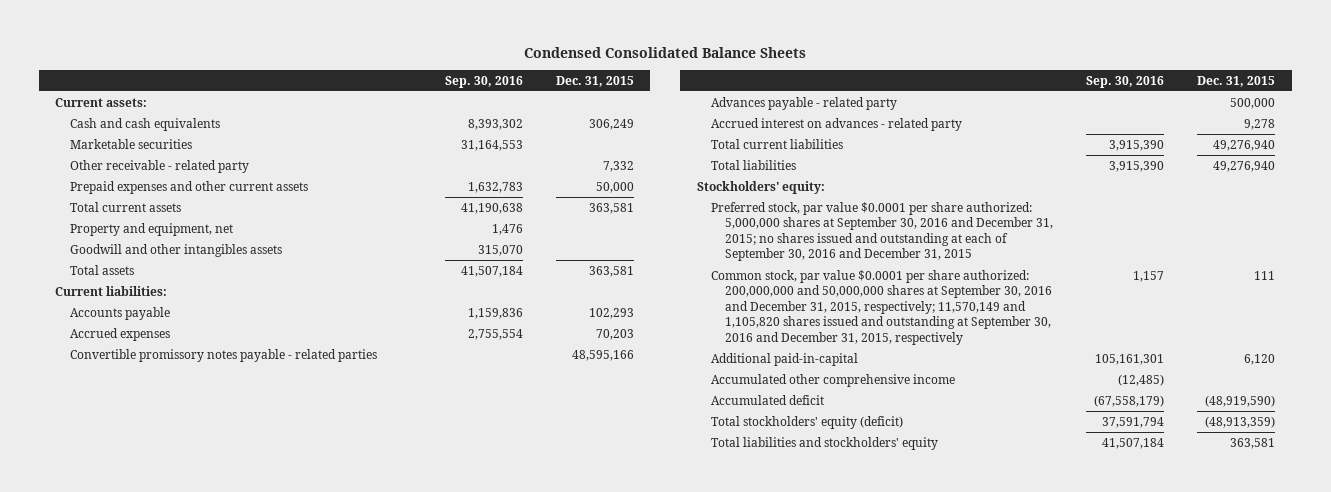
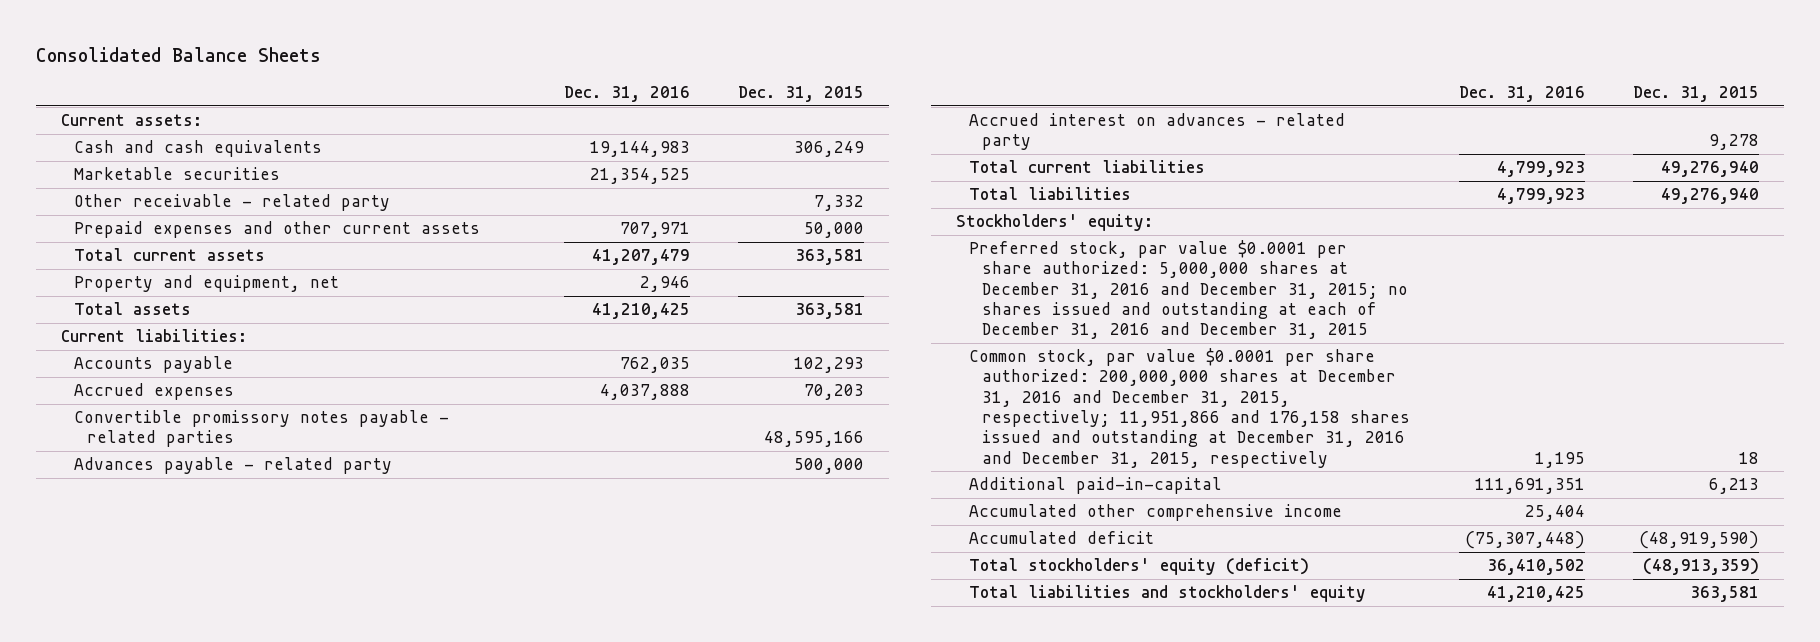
[524,46,807,58] Condensed Consolidated Balance Sheets -> [36,47,322,63] Consolidated Balance Sheets
[444,75,523,88] Sep. 30, 2016 -> none
none -> [563,86,690,103] Dec. 31, 2016
[69,243,282,257] Goodwill and other intangibles assets -> none
[711,201,1054,262] Preferred stock, par value $0.0001 per share authorized: 5,000,000 shares at September 30, 2016 and December 31, 2015; no shares issued and outstanding at each of September 30, 2016 and December 31, 2015 -> [968,240,1408,340] Preferred stock, par value $0.0001 per share authorized: 5,000,000 shares at December 31, 2016 and December 31, 2015; no shares issued and outstanding at each of December 31, 2016 and December 31, 2015
[711,269,1053,345] Common stock, par value $0.0001 per share authorized: 200,000,000 and 50,000,000 shares at September 30, 2016 and December 31, 2015, respectively; 11,570,149 and 1,105,820 shares issued and outstanding at September 30, 2016 and December 31, 2015, respectively -> [968,348,1410,468] Common stock, par value $0.0001 per share authorized: 200,000,000 shares at December 31, 2016 and December 31, 2015, respectively; 11,951,866 and 176,158 shares issued and outstanding at December 31, 2016 and December 31, 2015, respectively
[1254,270,1276,280] 111 -> [1739,451,1760,464] 18
[1244,353,1276,365] 6,120 -> [1709,478,1760,495] 6,213

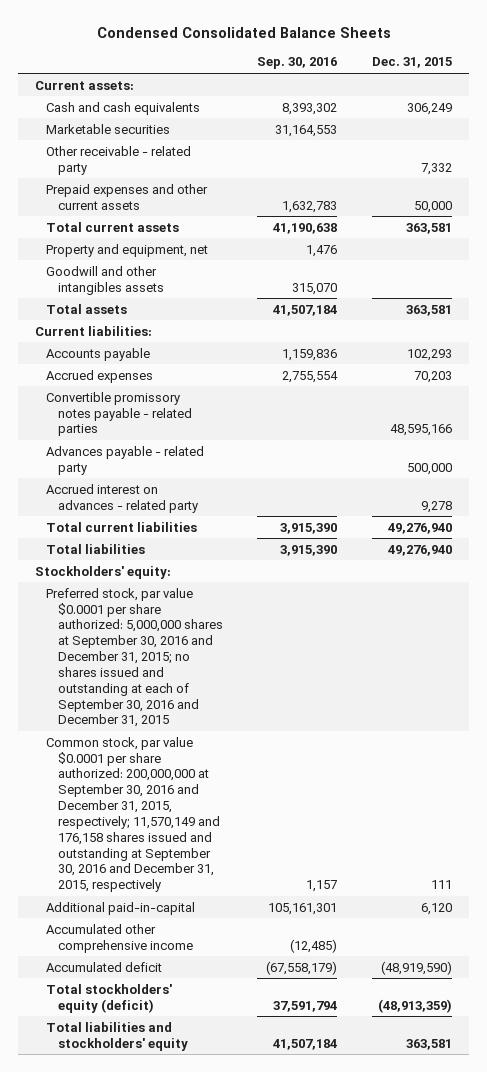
[36,47,322,63] Consolidated Balance Sheets -> [96,26,391,38] Condensed Consolidated Balance Sheets
[563,86,690,103] Dec. 31, 2016 -> none
none -> [257,57,338,70] Sep. 30, 2016
none -> [46,265,164,295] Goodwill and other intangibles assets
[968,240,1408,340] Preferred stock, par value $0.0001 per share authorized: 5,000,000 shares at December 31, 2016 and December 31, 2015; no shares issued and outstanding at each of December 31, 2016 and December 31, 2015 -> [46,587,223,728] Preferred stock, par value $0.0001 per share authorized: 5,000,000 shares at September 30, 2016 and December 31, 2015; no shares issued and outstanding at each of September 30, 2016 and December 31, 2015
[968,348,1410,468] Common stock, par value $0.0001 per share authorized: 200,000,000 shares at December 31, 2016 and December 31, 2015, respectively; 11,951,866 and 176,158 shares issued and outstanding at December 31, 2016 and December 31, 2015, respectively -> [46,736,220,893] Common stock, par value $0.0001 per share authorized: 200,000,000 at September 30, 2016 and December 31, 2015, respectively; 11,570,149 and 176,158 shares issued and outstanding at September 30, 2016 and December 31, 2015, respectively
[1739,451,1760,464] 18 -> [430,880,452,890] 111
[1709,478,1760,495] 6,213 -> [420,902,452,915] 6,120

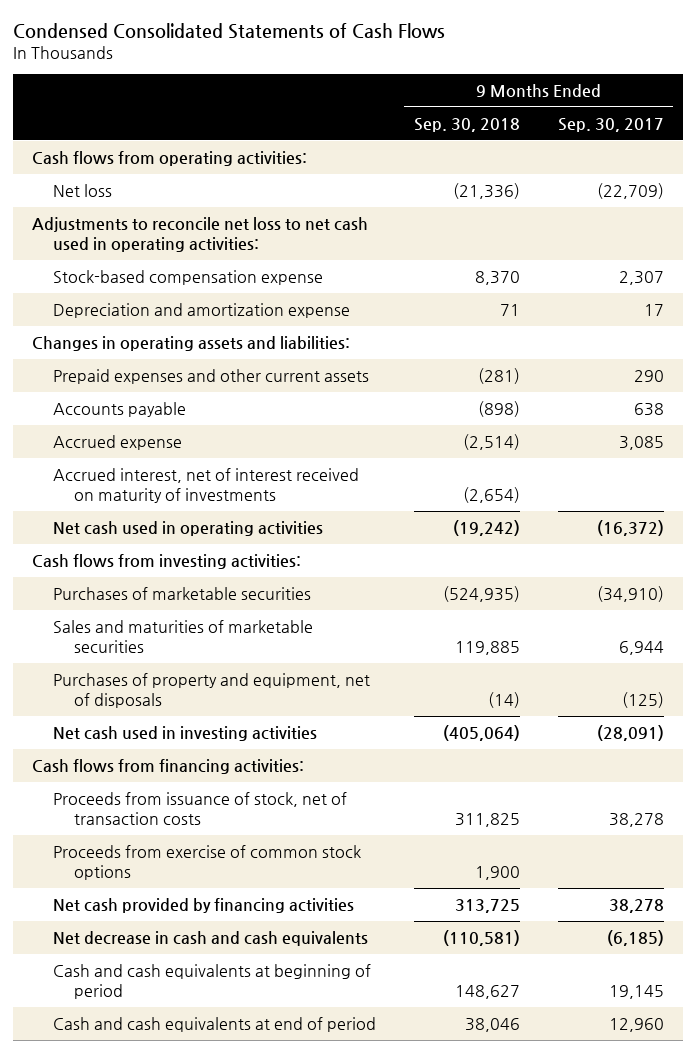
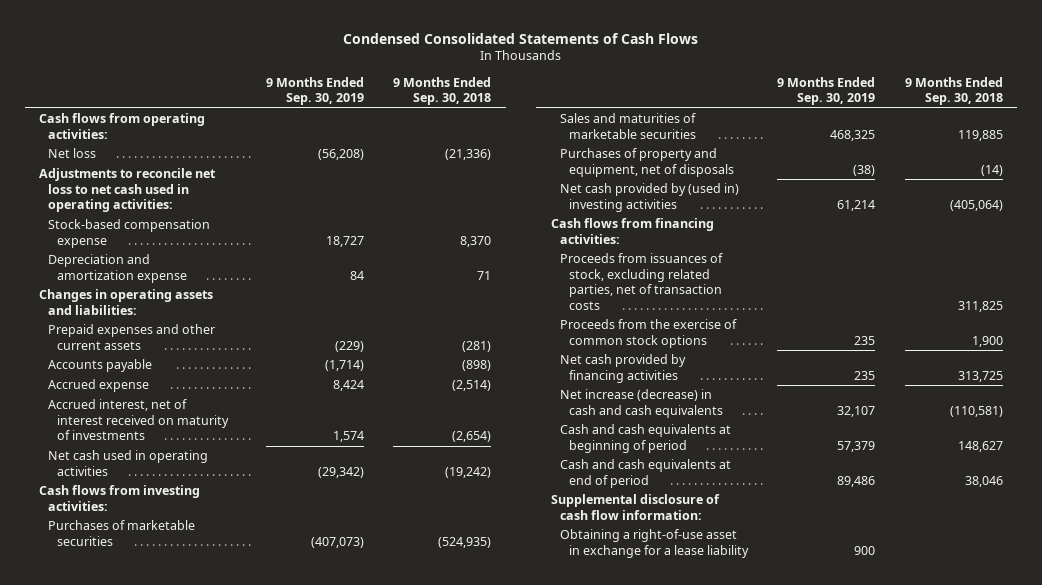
[557,117,664,132] Sep. 30, 2017 -> none
none -> [265,76,364,106] 9 Months Ended Sep. 30, 2019
[53,725,318,741] Net cash used in investing activities -> [559,183,739,212] Net cash provided by (used in) investing activities
[53,791,348,826] Proceeds from issuance of stock, net of transaction costs -> [559,253,723,310] Proceeds from issuances of stock, excluding related parties, net of transaction costs
[53,844,362,881] Proceeds from exercise of common stock options -> [559,319,737,348] Proceeds from the exercise of common stock options
[53,930,369,946] Net decrease in cash and cash equivalents -> [559,389,723,418] Net increase (decrease) in cash and cash equivalents
none -> [551,494,721,520] Supplemental disclosure of cash flow information:
none -> [559,529,749,558] Obtaining a right-of-use asset in exchange for a lease liability

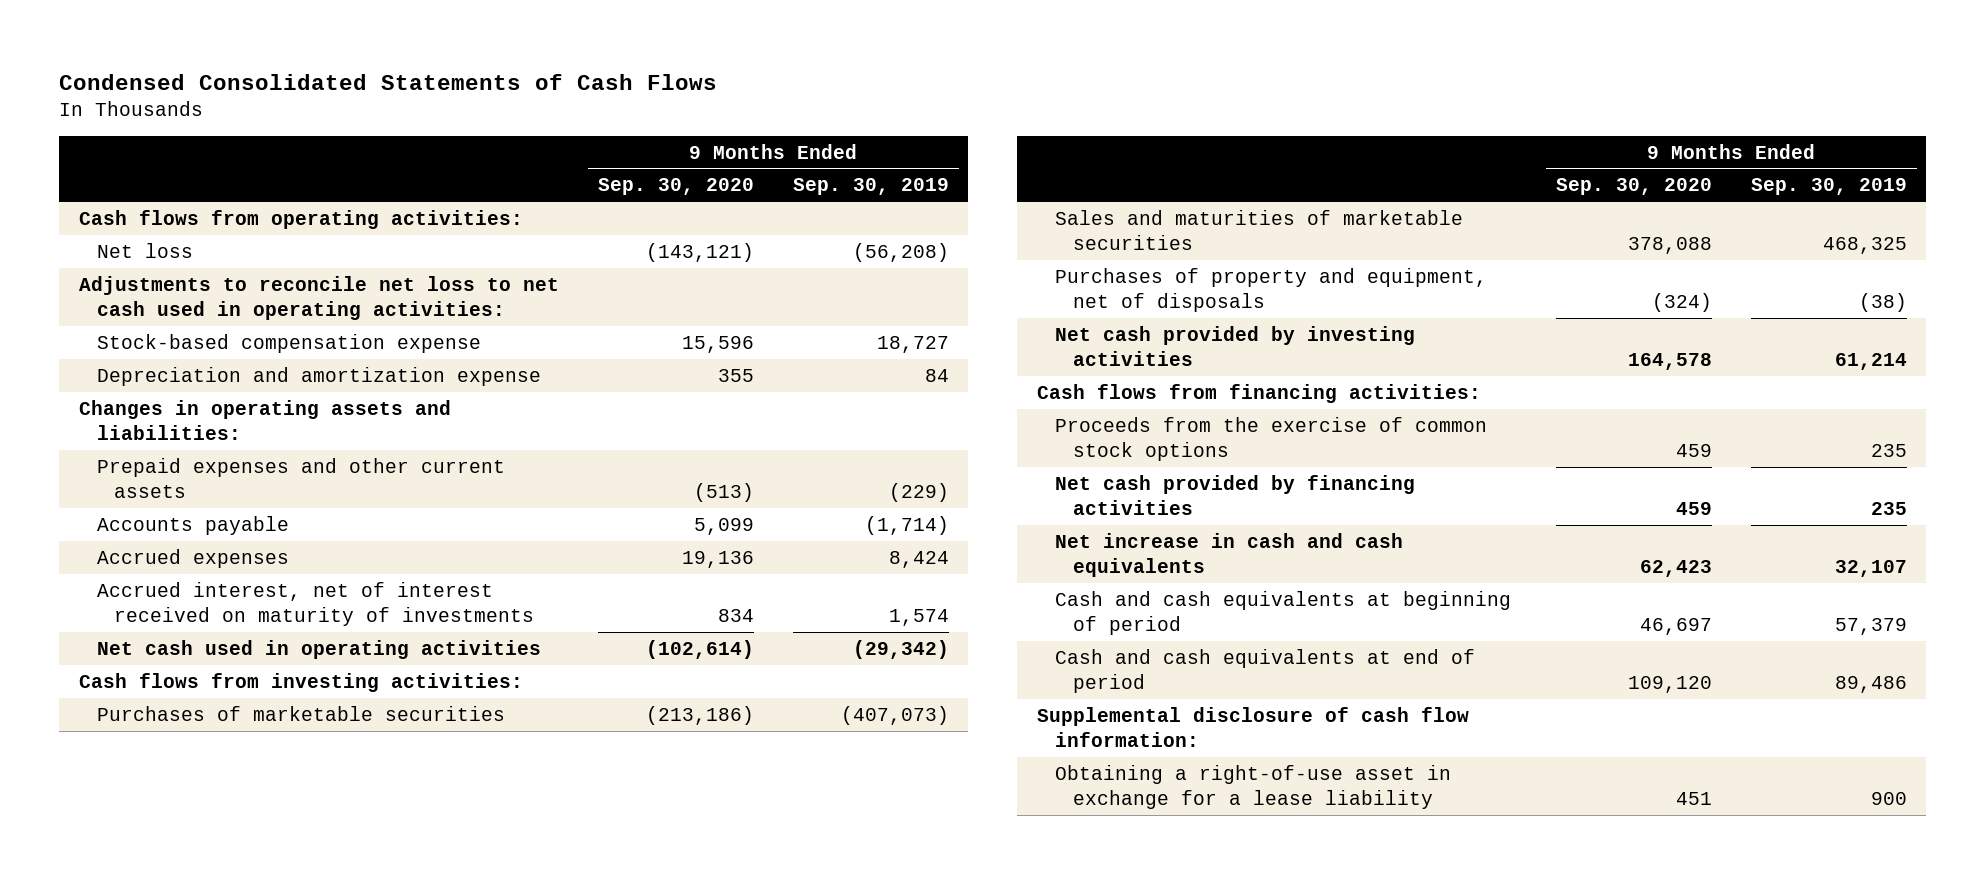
[392,76,491,106] 9 Months Ended Sep. 30, 2018 -> none
none -> [597,178,754,196] Sep. 30, 2020
[48,379,150,393] Accrued expense -> [96,548,289,568] Accrued expenses
[559,183,739,212] Net cash provided by (used in) investing activities -> [1054,325,1415,366] Net cash provided by investing activities
[559,253,723,310] Proceeds from issuances of stock, excluding related parties, net of transaction costs -> none
[559,389,723,418] Net increase (decrease) in cash and cash equivalents -> [1054,532,1403,577] Net increase in cash and cash equivalents

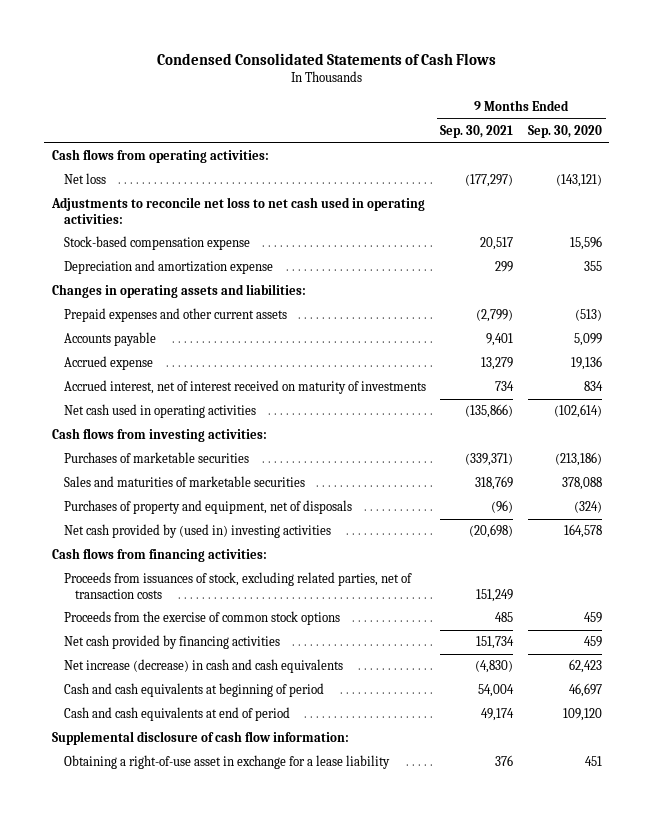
[792,178,949,196] Sep. 30, 2019 -> none
none -> [440,125,514,139] Sep. 30, 2021
[96,548,289,568] Accrued expenses -> [63,356,153,371] Accrued expense
[1054,325,1415,366] Net cash provided by investing activities -> [63,524,331,539] Net cash provided by (used in) investing activities
none -> [63,572,412,599] Proceeds from issuances of stock, excluding related parties, net of transaction costs
[1054,532,1403,577] Net increase in cash and cash equivalents -> [63,659,343,674] Net increase (decrease) in cash and cash equivalents

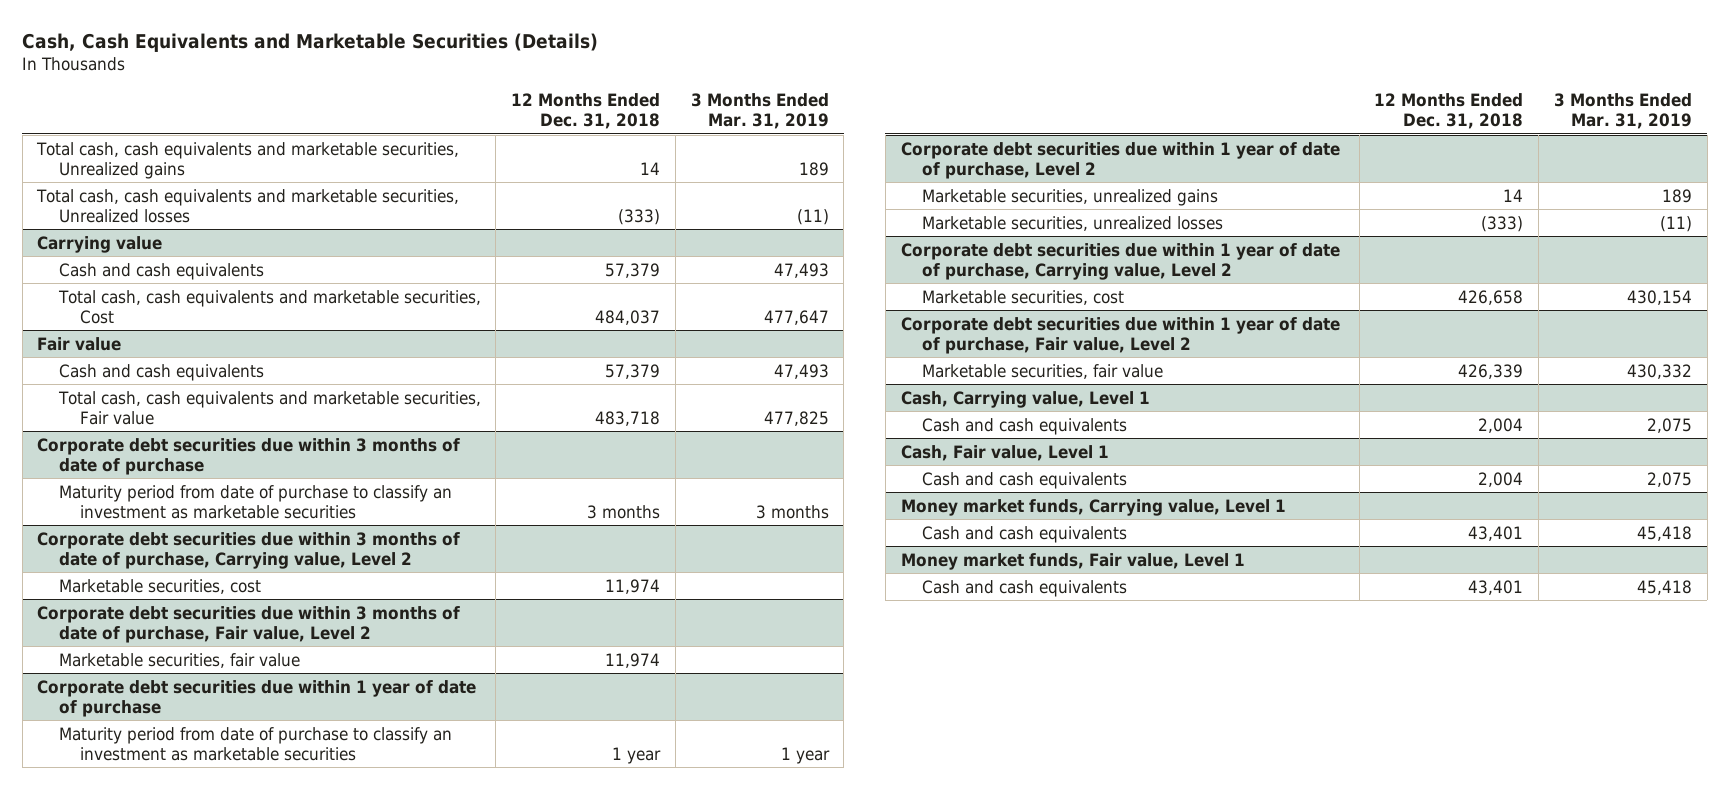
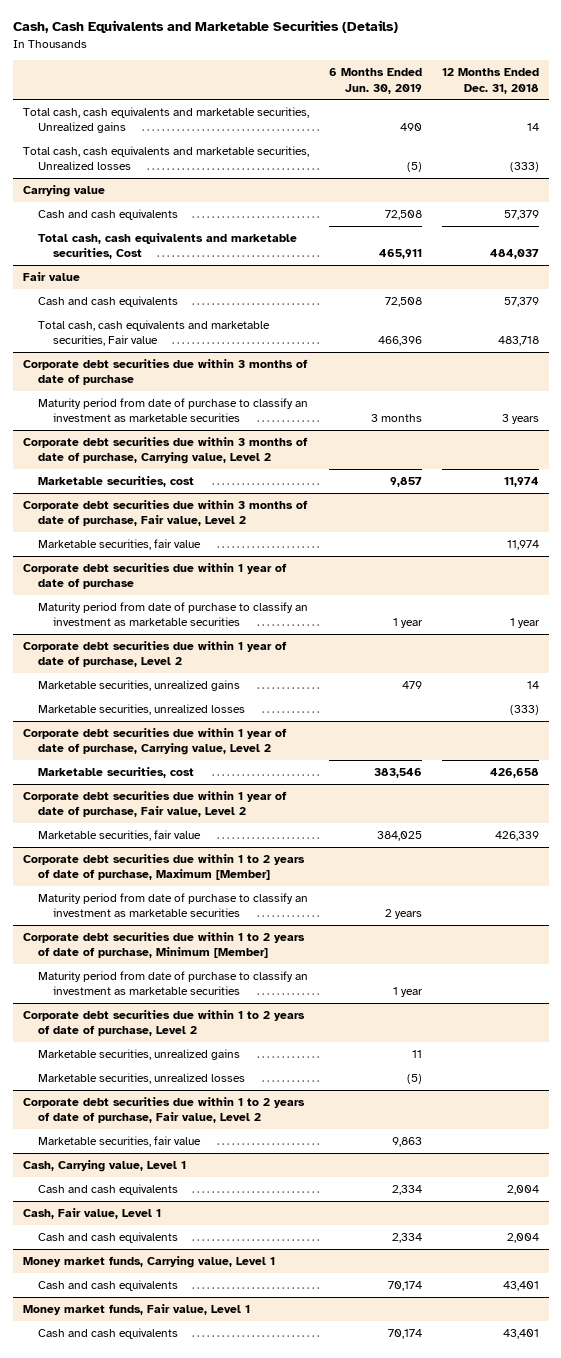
[690,93,829,130] 3 Months Ended Mar. 31, 2019 -> none
none -> [328,68,422,94] 6 Months Ended Jun. 30, 2019
[587,504,661,519] 3 months -> [501,414,539,425] 3 years
none -> [22,854,305,881] Corporate debt securities due within 1 to 2 years of date of purchase, Maximum [Member]
none -> [37,893,308,918] Maturity period from date of purchase to classify an investment as marketable securities
none -> [22,932,305,959] Corporate debt securities due within 1 to 2 years of date of purchase, Minimum [Member]
none -> [37,971,308,996] Maturity period from date of purchase to classify an investment as marketable securities
none -> [22,1010,305,1037] Corporate debt securities due within 1 to 2 years of date of purchase, Level 2
none -> [37,1049,240,1061] Marketable securities, unrealized gains
none -> [37,1073,245,1085] Marketable securities, unrealized losses
none -> [22,1097,305,1124] Corporate debt securities due within 1 to 2 years of date of purchase, Fair value, Level 2
none -> [37,1136,201,1148] Marketable securities, fair value

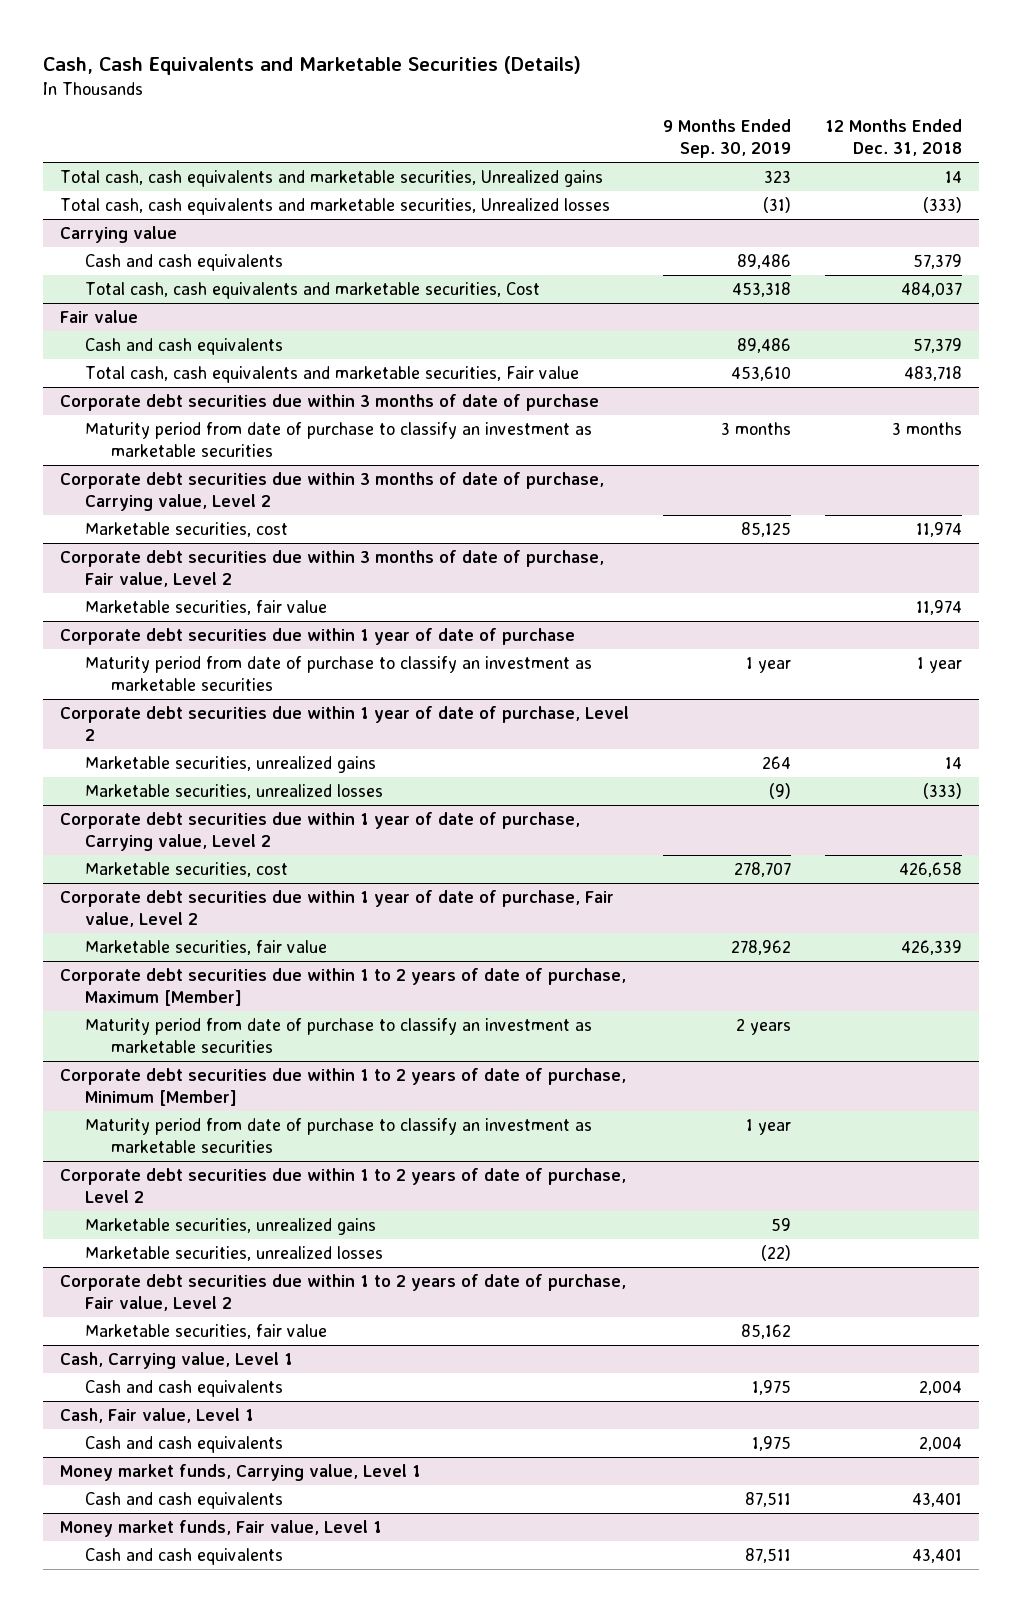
[328,68,422,94] 6 Months Ended Jun. 30, 2019 -> none
none -> [663,119,792,159] 9 Months Ended Sep. 30, 2019
[501,414,539,425] 3 years -> [892,422,963,436] 3 months

